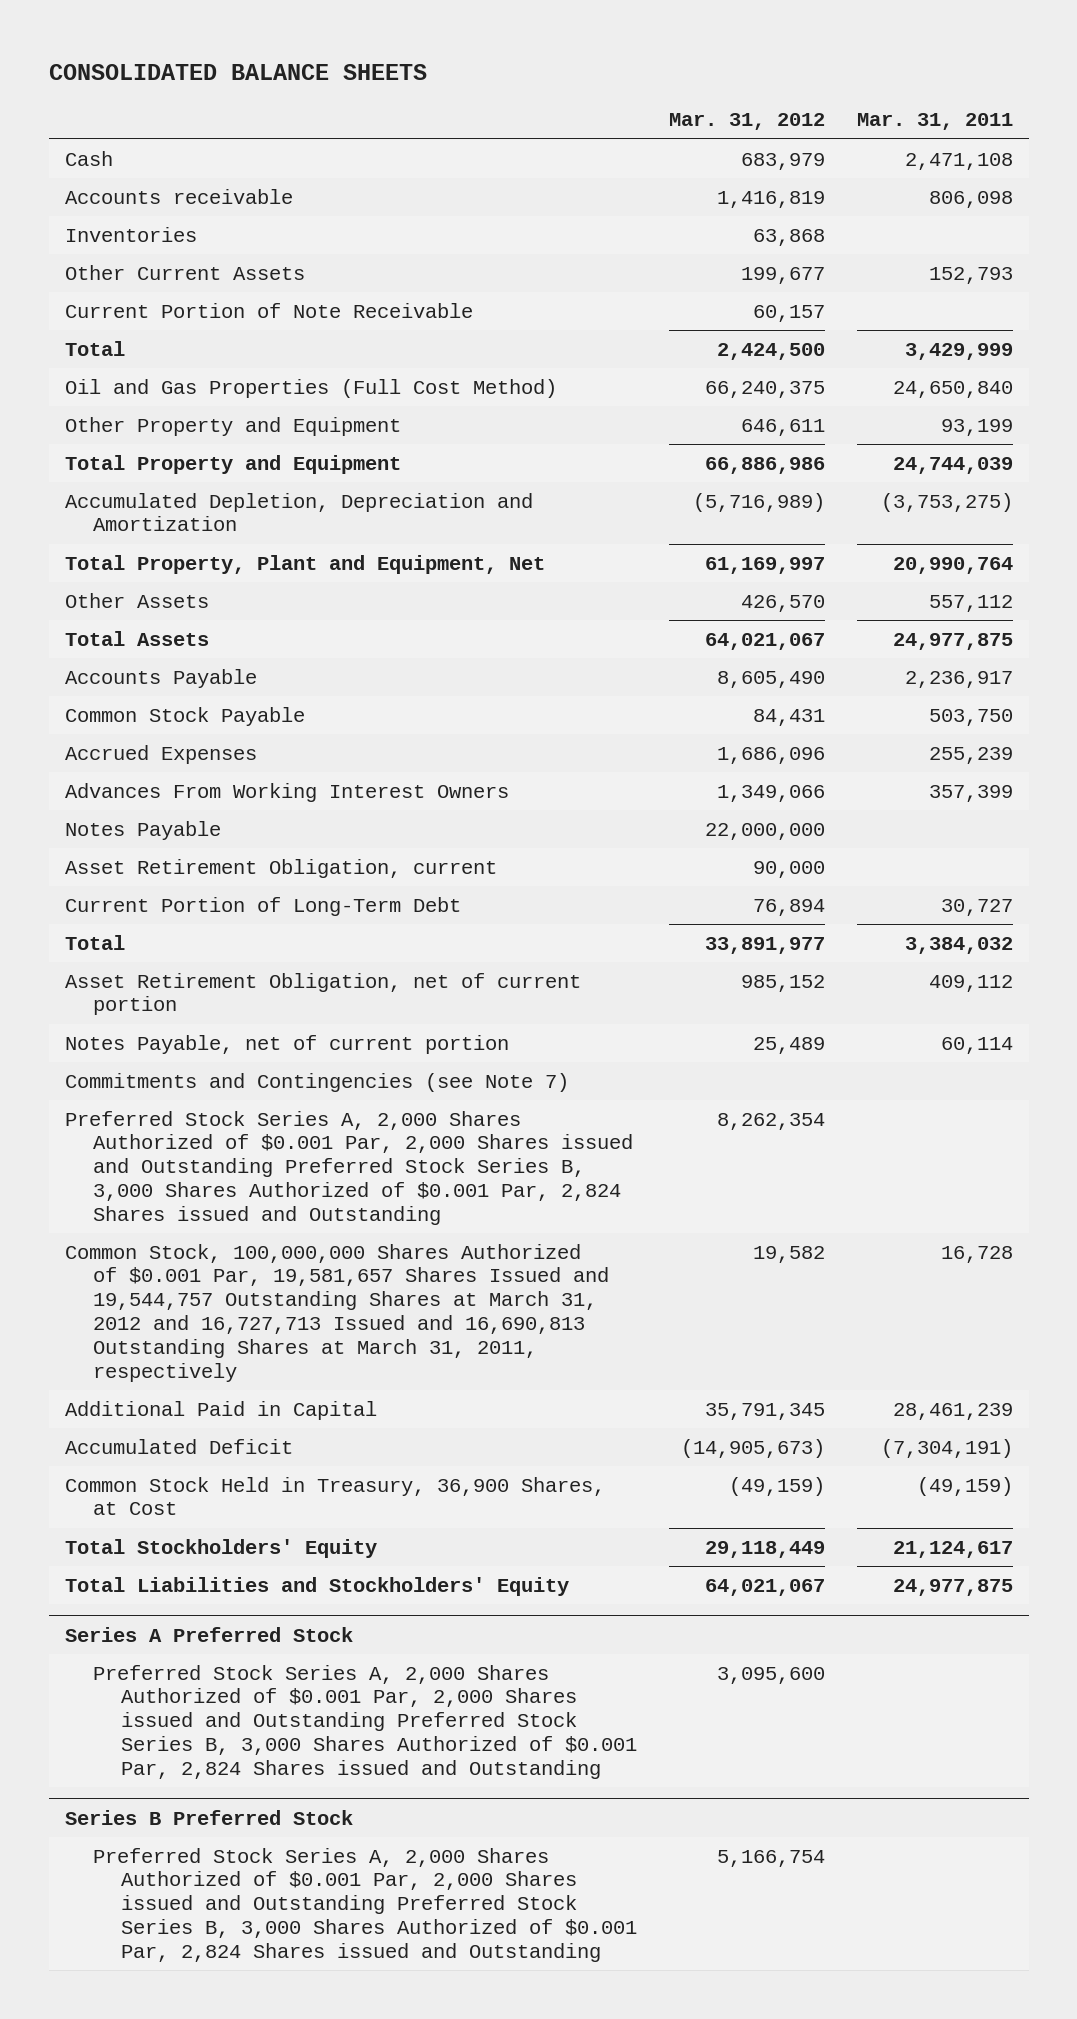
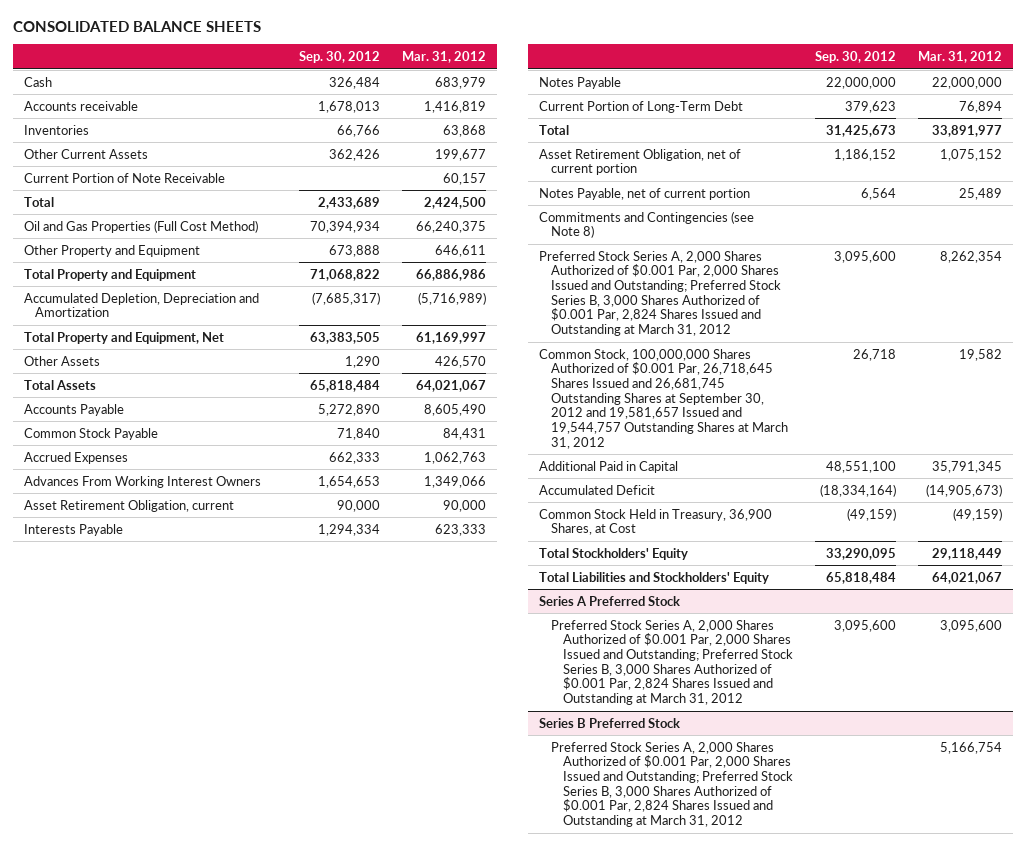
[856,113,1013,131] Mar. 31, 2011 -> none
none -> [299,51,381,64] Sep. 30, 2012
[64,554,545,574] Total Property, Plant and Equipment, Net -> [23,331,224,344] Total Property and Equipment, Net
[716,746,825,764] 1,686,096 -> [424,451,487,464] 1,062,763
none -> [23,523,123,536] Interests Payable
[64,820,221,840] Notes Payable -> [539,76,622,89] Notes Payable
[740,974,825,992] 985,152 -> [939,148,1002,161] 1,075,152
[64,1072,569,1092] Commitments and Contingencies (see Note 7) -> [539,210,755,239] Commitments and Contingencies (see Note 8)
[64,1110,633,1225] Preferred Stock Series A, 2,000 Shares Authorized of $0.001 Par, 2,000 Shares issued and Outstanding Preferred Stock Series B, 3,000 Shares Authorized of $0.001 Par, 2,824 Shares issued and Outstanding -> [539,250,782,337] Preferred Stock Series A, 2,000 Shares Authorized of $0.001 Par, 2,000 Shares Issued and Outstanding; Preferred Stock Series B, 3,000 Shares Authorized of $0.001 Par, 2,824 Shares Issued and Outstanding at March 31, 2012
[64,1243,609,1382] Common Stock, 100,000,000 Shares Authorized of $0.001 Par, 19,581,657 Shares Issued and 19,544,757 Outstanding Shares at March 31, 2012 and 16,727,713 Issued and 16,690,813 Outstanding Shares at March 31, 2011, respectively -> [539,348,789,449] Common Stock, 100,000,000 Shares Authorized of $0.001 Par, 26,718,645 Shares Issued and 26,681,745 Outstanding Shares at September 30, 2012 and 19,581,657 Issued and 19,544,757 Outstanding Shares at March 31, 2012
[92,1664,637,1779] Preferred Stock Series A, 2,000 Shares Authorized of $0.001 Par, 2,000 Shares issued and Outstanding Preferred Stock Series B, 3,000 Shares Authorized of $0.001 Par, 2,824 Shares issued and Outstanding -> [551,619,794,706] Preferred Stock Series A, 2,000 Shares Authorized of $0.001 Par, 2,000 Shares Issued and Outstanding; Preferred Stock Series B, 3,000 Shares Authorized of $0.001 Par, 2,824 Shares Issued and Outstanding at March 31, 2012
[92,1847,637,1962] Preferred Stock Series A, 2,000 Shares Authorized of $0.001 Par, 2,000 Shares issued and Outstanding Preferred Stock Series B, 3,000 Shares Authorized of $0.001 Par, 2,824 Shares issued and Outstanding -> [551,741,794,828] Preferred Stock Series A, 2,000 Shares Authorized of $0.001 Par, 2,000 Shares Issued and Outstanding; Preferred Stock Series B, 3,000 Shares Authorized of $0.001 Par, 2,824 Shares Issued and Outstanding at March 31, 2012

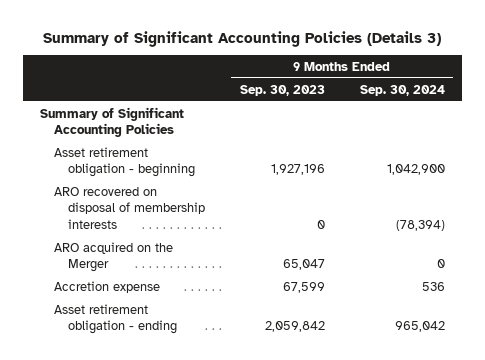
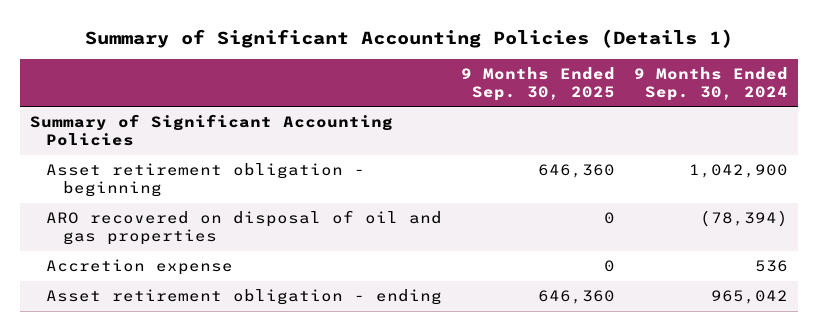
[43,30,442,47] Summary of Significant Accounting Policies (Details 3) -> [84,28,733,48] Summary of Significant Accounting Policies (Details 1)
[239,84,325,96] Sep. 30, 2023 -> none
none -> [461,66,616,101] 9 Months Ended Sep. 30, 2025
[53,241,173,273] ARO acquired on the Merger -> none
[53,186,205,229] ARO recovered on disposal of membership interests -> [46,210,443,246] ARO recovered on disposal of oil and gas properties

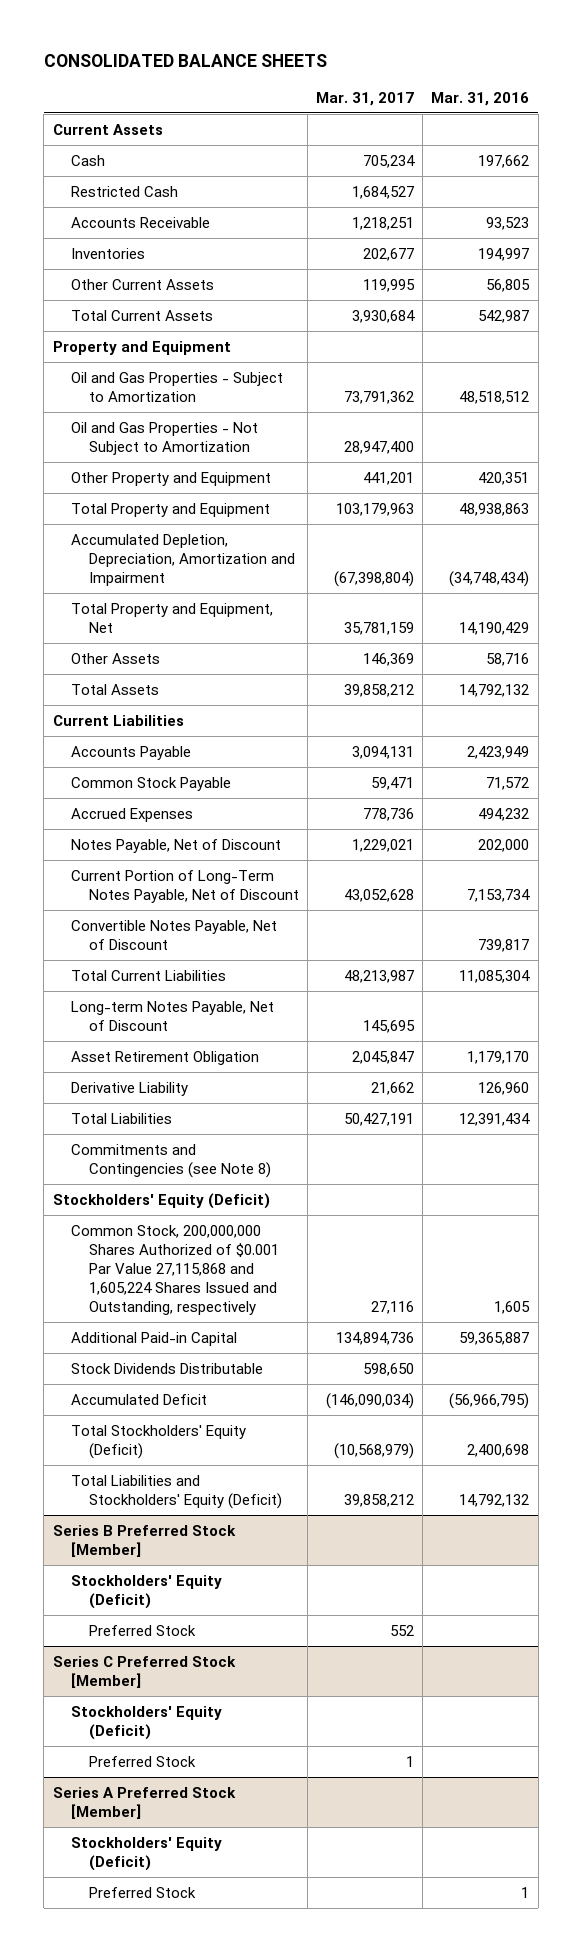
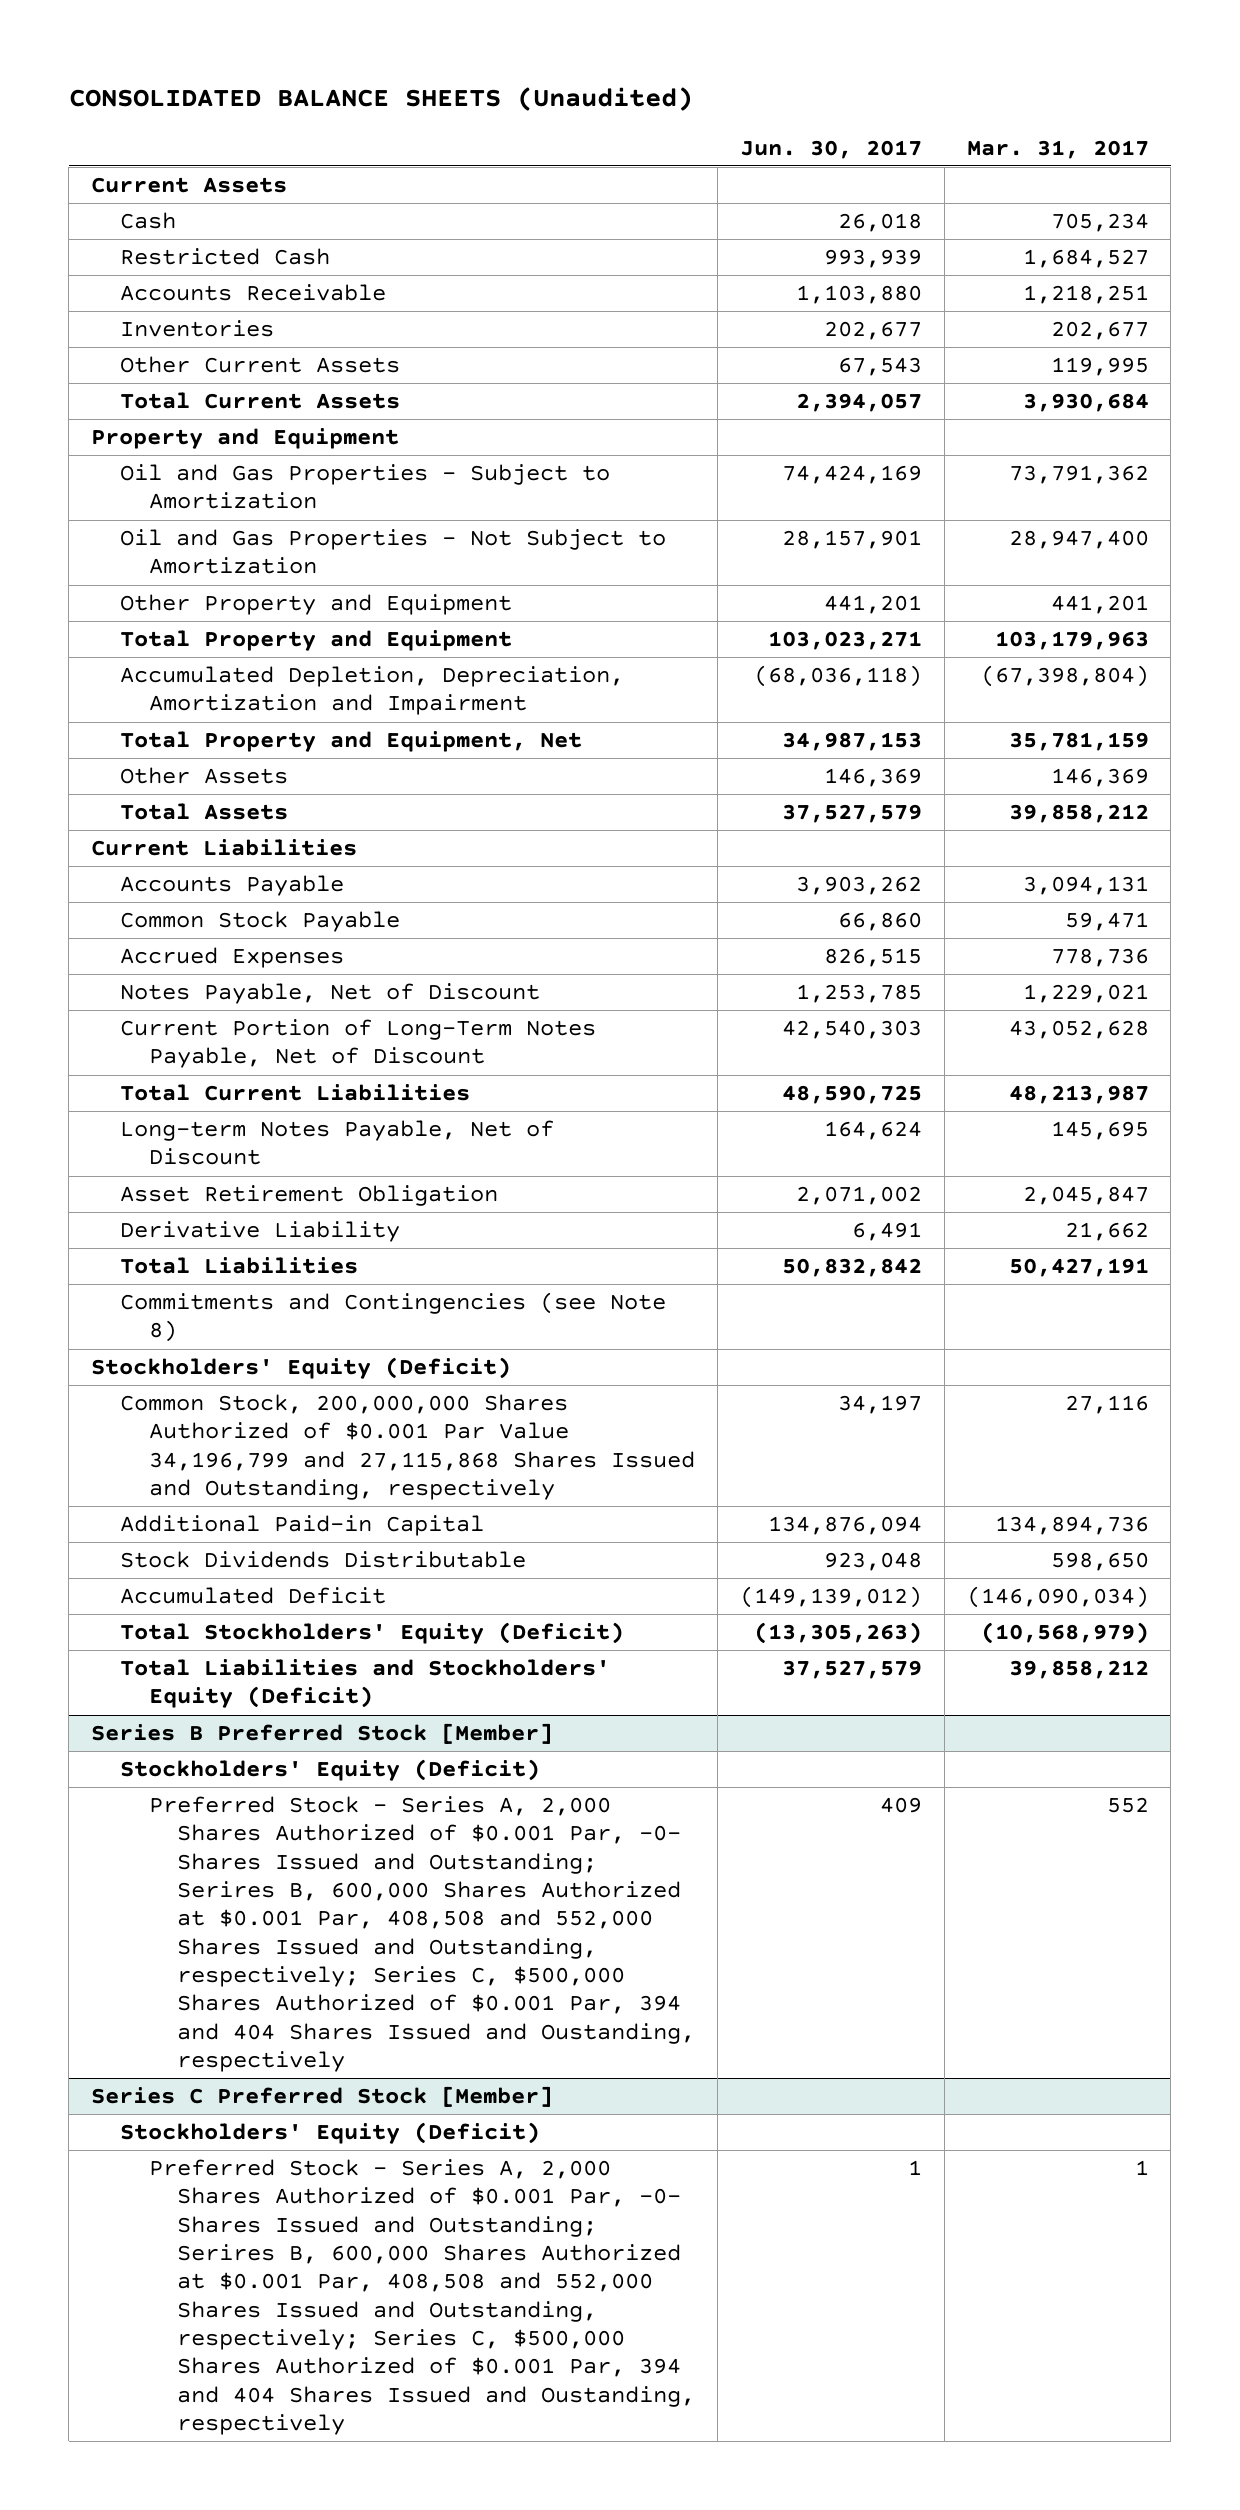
[43,54,327,68] CONSOLIDATED BALANCE SHEETS -> [68,86,693,111] CONSOLIDATED BALANCE SHEETS (Unaudited)
[431,91,530,106] Mar. 31, 2016 -> none
none -> [740,139,923,159] Jun. 30, 2017
[70,919,277,950] Convertible Notes Payable, Net of Discount -> none
[70,1224,279,1316] Common Stock, 200,000,000 Shares Authorized of $0.001 Par Value 27,115,868 and 1,605,224 Shares Issued and Outstanding, respectively -> [119,1394,695,1501] Common Stock, 200,000,000 Shares Authorized of $0.001 Par Value 34,196,799 and 27,115,868 Shares Issued and Outstanding, respectively
[88,1624,196,1636] Preferred Stock -> [148,1796,696,2073] Preferred Stock - Series A, 2,000 Shares Authorized of $0.001 Par, -0- Shares Issued and Outstanding; Serires B, 600,000 Shares Authorized at $0.001 Par, 408,508 and 552,000 Shares Issued and Outstanding, respectively; Series C, $500,000 Shares Authorized of $0.001 Par, 394 and 404 Shares Issued and Oustanding, respectively
[52,1786,236,1819] Series A Preferred Stock [Member] -> none
[70,1836,222,1871] Stockholders' Equity (Deficit) -> none
[88,1886,196,1898] Preferred Stock -> none
[88,1755,196,1767] Preferred Stock -> [148,2159,696,2436] Preferred Stock - Series A, 2,000 Shares Authorized of $0.001 Par, -0- Shares Issued and Outstanding; Serires B, 600,000 Shares Authorized at $0.001 Par, 408,508 and 552,000 Shares Issued and Outstanding, respectively; Series C, $500,000 Shares Authorized of $0.001 Par, 394 and 404 Shares Issued and Oustanding, respectively

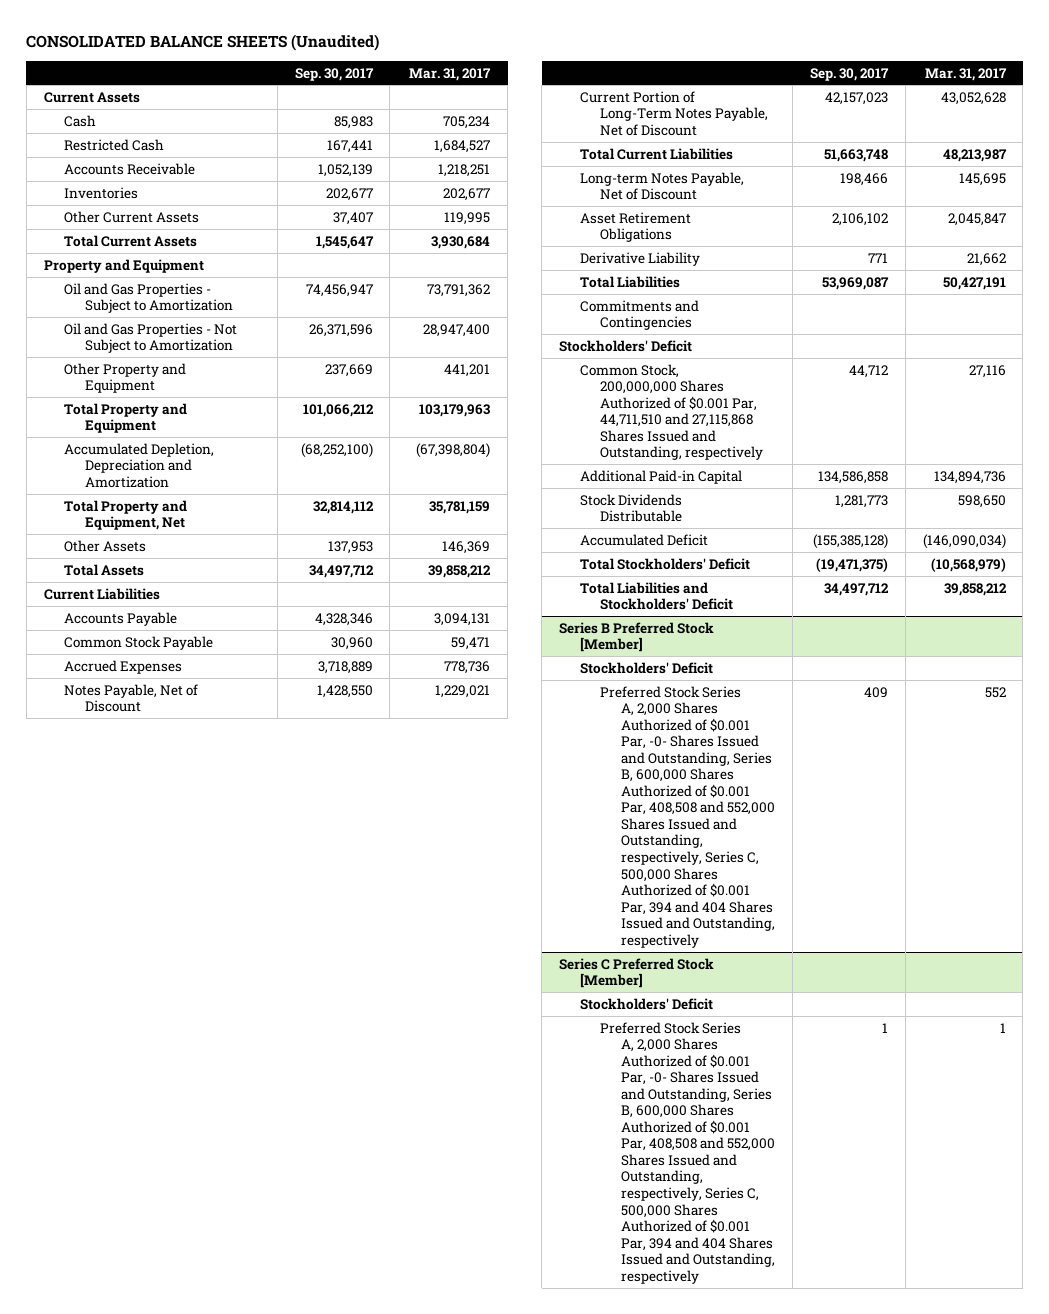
[740,139,923,159] Jun. 30, 2017 -> none
none -> [294,67,374,81] Sep. 30, 2017
[119,666,624,716] Accumulated Depletion, Depreciation, Amortization and Impairment -> [64,442,215,488] Accumulated Depletion, Depreciation and Amortization
[119,1185,498,1207] Asset Retirement Obligation -> [579,211,691,243] Asset Retirement Obligations
[119,1292,666,1343] Commitments and Contingencies (see Note 8) -> [579,299,699,331] Commitments and Contingencies
[91,1357,512,1380] Stockholders' Equity (Deficit) -> [558,339,692,352] Stockholders' Deficit
[119,1394,695,1501] Common Stock, 200,000,000 Shares Authorized of $0.001 Par Value 34,196,799 and 27,115,868 Shares Issued and Outstanding, respectively -> [579,363,764,461] Common Stock, 200,000,000 Shares Authorized of $0.001 Par, 44,711,510 and 27,115,868 Shares Issued and Outstanding, respectively
[119,1622,624,1645] Total Stockholders' Equity (Deficit) -> [579,557,750,570] Total Stockholders' Deficit
[119,1659,610,1709] Total Liabilities and Stockholders' Equity (Deficit) -> [579,581,734,611] Total Liabilities and Stockholders' Deficit
[119,1759,540,1782] Stockholders' Equity (Deficit) -> [579,661,713,674] Stockholders' Deficit
[148,1796,696,2073] Preferred Stock - Series A, 2,000 Shares Authorized of $0.001 Par, -0- Shares Issued and Outstanding; Serires B, 600,000 Shares Authorized at $0.001 Par, 408,508 and 552,000 Shares Issued and Outstanding, respectively; Series C, $500,000 Shares Authorized of $0.001 Par, 394 and 404 Shares Issued and Oustanding, respectively -> [600,685,776,948] Preferred Stock Series A, 2,000 Shares Authorized of $0.001 Par, -0- Shares Issued and Outstanding, Series B, 600,000 Shares Authorized of $0.001 Par, 408,508 and 552,000 Shares Issued and Outstanding, respectively, Series C, 500,000 Shares Authorized of $0.001 Par, 394 and 404 Shares Issued and Outstanding, respectively
[119,2122,540,2145] Stockholders' Equity (Deficit) -> [579,997,713,1010] Stockholders' Deficit
[148,2159,696,2436] Preferred Stock - Series A, 2,000 Shares Authorized of $0.001 Par, -0- Shares Issued and Outstanding; Serires B, 600,000 Shares Authorized at $0.001 Par, 408,508 and 552,000 Shares Issued and Outstanding, respectively; Series C, $500,000 Shares Authorized of $0.001 Par, 394 and 404 Shares Issued and Oustanding, respectively -> [600,1021,776,1284] Preferred Stock Series A, 2,000 Shares Authorized of $0.001 Par, -0- Shares Issued and Outstanding, Series B, 600,000 Shares Authorized of $0.001 Par, 408,508 and 552,000 Shares Issued and Outstanding, respectively, Series C, 500,000 Shares Authorized of $0.001 Par, 394 and 404 Shares Issued and Outstanding, respectively

